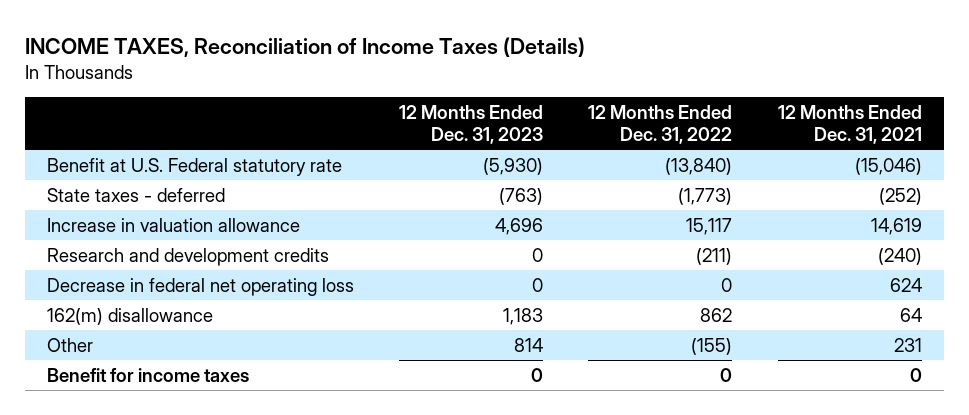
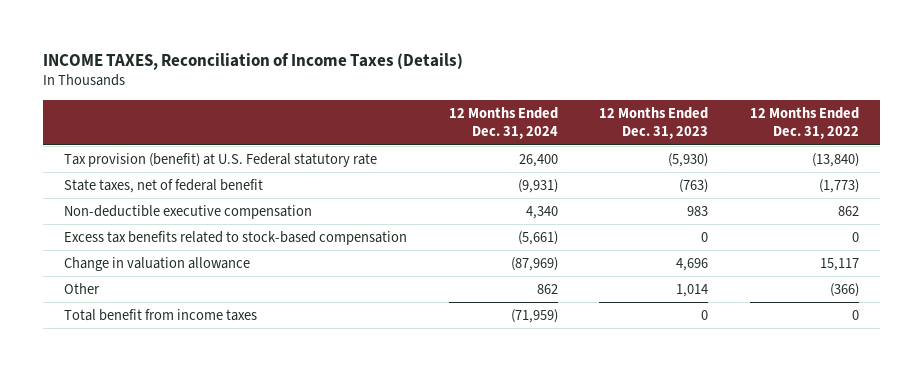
[777,104,922,145] 12 Months Ended Dec. 31, 2021 -> none
none -> [448,106,558,140] 12 Months Ended Dec. 31, 2024
[47,247,330,266] Research and development credits -> none
[47,277,355,296] Decrease in federal net operating loss -> none
[47,307,214,325] 162(m) disallowance -> none
[47,157,343,176] Benefit at U.S. Federal statutory rate -> [63,152,377,167] Tax provision (benefit) at U.S. Federal statutory rate
[47,187,226,202] State taxes - deferred -> [63,178,263,193] State taxes, net of federal benefit
none -> [63,204,312,219] Non-deductible executive compensation
none -> [63,230,407,245] Excess tax benefits related to stock-based compensation
[47,217,301,232] Increase in valuation allowance -> [63,256,250,271] Change in valuation allowance
[514,337,544,352] 814 -> [676,283,709,297] 1,014
[691,337,733,355] (155) -> [830,282,860,297] (366)
[47,367,250,382] Benefit for income taxes -> [63,308,257,321] Total benefit from income taxes

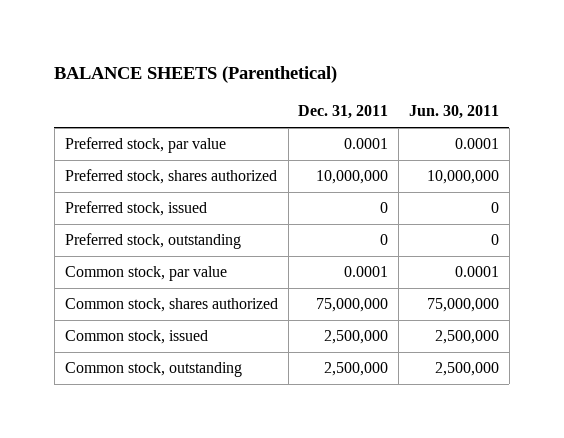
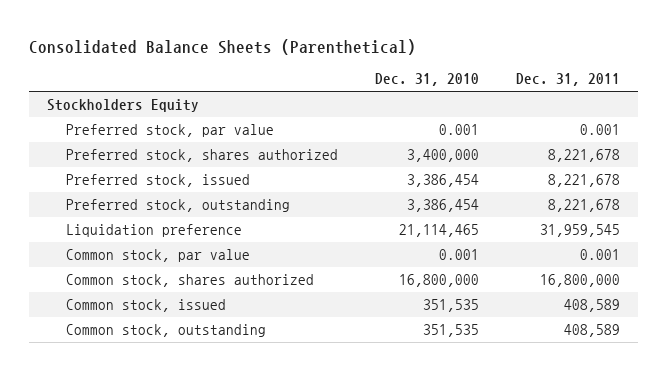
[54,66,338,84] BALANCE SHEETS (Parenthetical) -> [28,38,416,55] Consolidated Balance Sheets (Parenthetical)
[409,105,500,120] Jun. 30, 2011 -> none
none -> [374,73,479,87] Dec. 31, 2010
none -> [46,99,199,113] Stockholders Equity
[344,138,389,150] 0.0001 -> [579,124,620,136] 0.001
[316,170,389,185] 10,000,000 -> [547,149,620,163] 8,221,678
[380,202,389,214] 0 -> [547,174,620,188] 8,221,678
[380,234,389,246] 0 -> [547,199,620,213] 8,221,678
none -> [66,224,243,238] Liquidation preference
[344,266,389,278] 0.0001 -> [579,249,620,261] 0.001
[316,298,389,313] 75,000,000 -> [539,274,620,288] 16,800,000
[324,330,389,345] 2,500,000 -> [563,299,620,313] 408,589
[324,362,389,377] 2,500,000 -> [563,324,620,338] 408,589

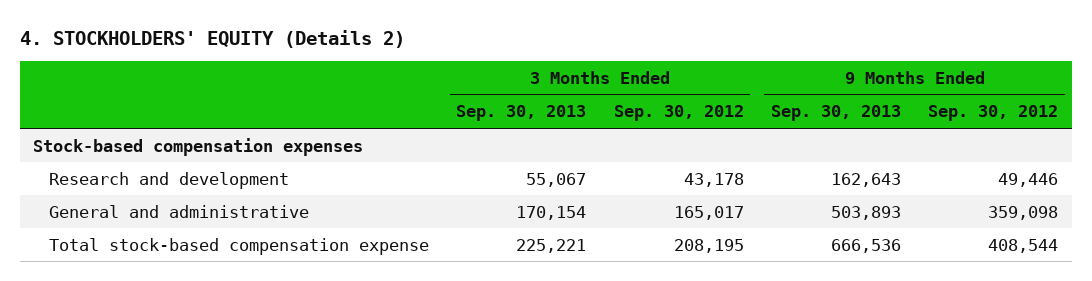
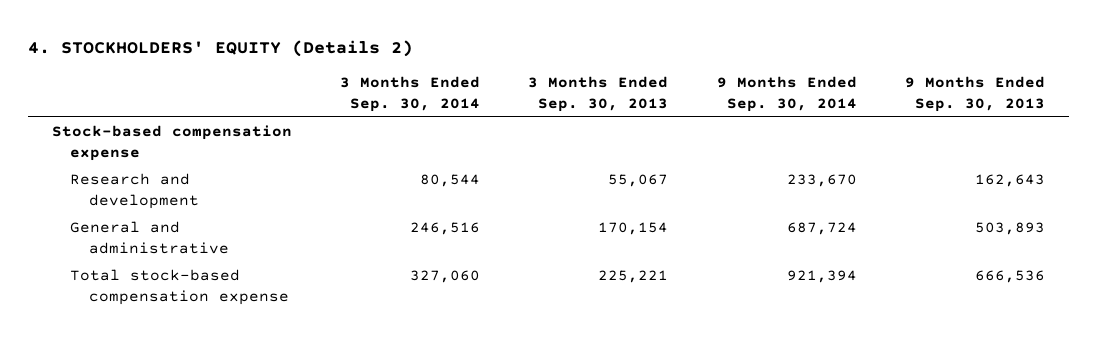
[613,105,744,122] Sep. 30, 2012 -> none
[928,105,1059,122] Sep. 30, 2012 -> none
none -> [339,76,480,113] 3 Months Ended Sep. 30, 2014
none -> [716,76,857,113] 9 Months Ended Sep. 30, 2014
[33,137,364,156] Stock-based compensation expenses -> [51,125,292,162] Stock-based compensation expense

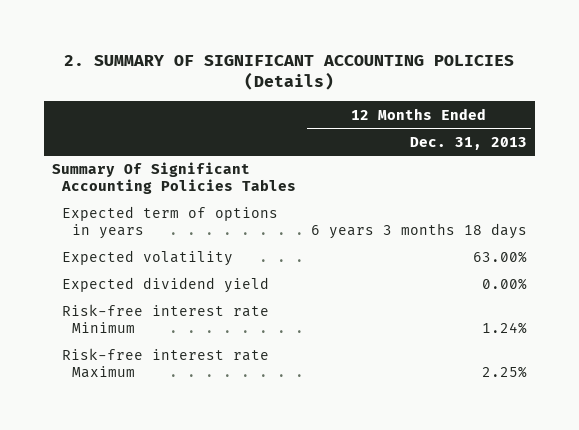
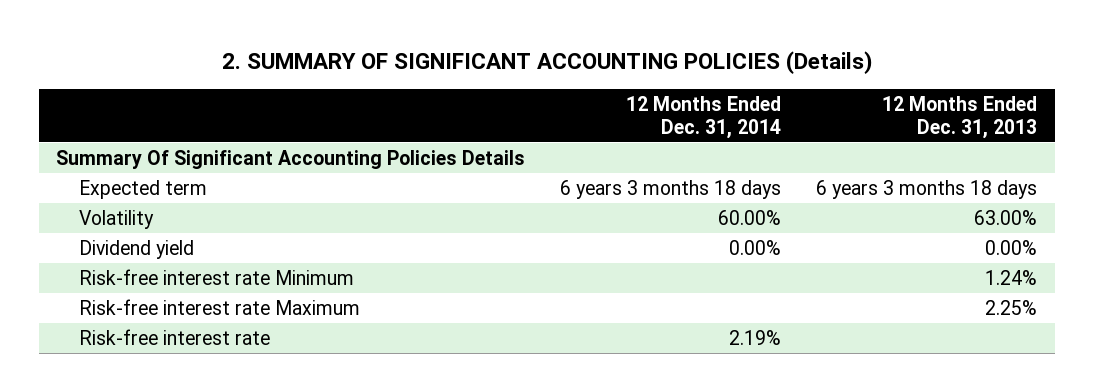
none -> [626,95,782,139] 12 Months Ended Dec. 31, 2014
[51,162,297,195] Summary Of Significant Accounting Policies Tables -> [56,149,526,169] Summary Of Significant Accounting Policies Details
[62,206,279,240] Expected term of options in years -> [79,179,208,199] Expected term
[62,250,234,267] Expected volatility -> [79,209,155,229] Volatility
[62,277,270,294] Expected dividend yield -> [79,239,195,259] Dividend yield
none -> [79,328,271,345] Risk-free interest rate

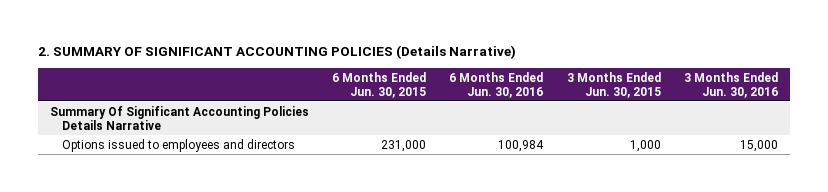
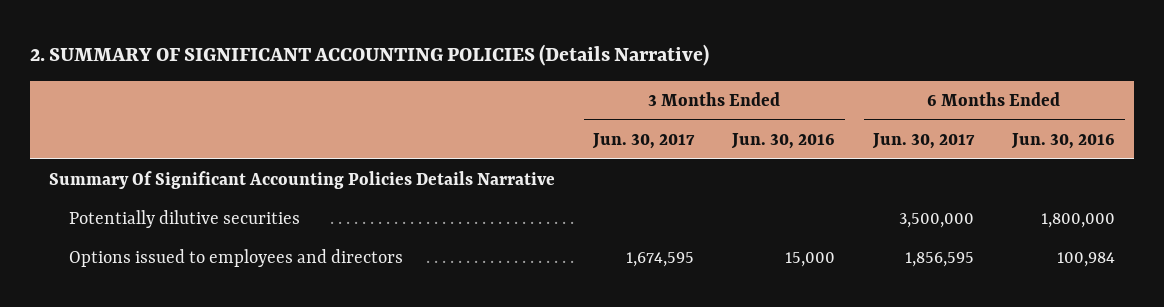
[332,71,427,98] 6 Months Ended Jun. 30, 2015 -> none
[566,71,661,98] 3 Months Ended Jun. 30, 2015 -> none
none -> [592,132,696,149] Jun. 30, 2017
none -> [872,132,976,149] Jun. 30, 2017
none -> [68,210,300,229] Potentially dilutive securities

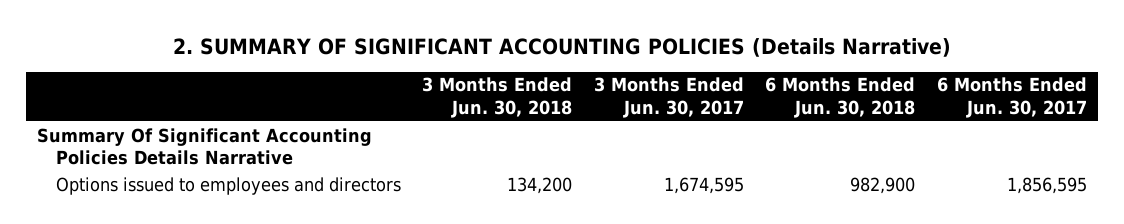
[731,132,836,149] Jun. 30, 2016 -> none
[1011,132,1116,149] Jun. 30, 2016 -> none
none -> [422,77,573,118] 3 Months Ended Jun. 30, 2018
none -> [765,77,916,118] 6 Months Ended Jun. 30, 2018
[68,210,300,229] Potentially dilutive securities -> none

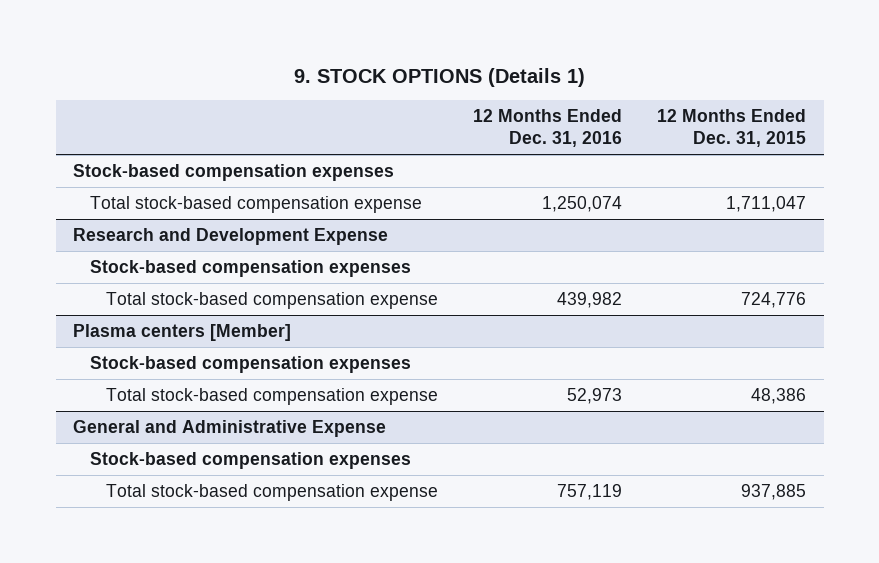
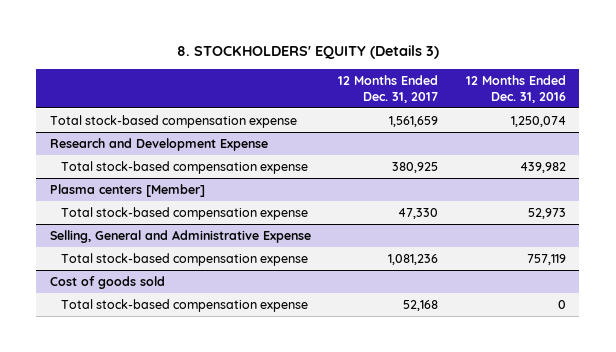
[293,67,585,87] 9. STOCK OPTIONS (Details 1) -> [176,45,439,60] 8. STOCKHOLDERS' EQUITY (Details 3)
[657,108,807,148] 12 Months Ended Dec. 31, 2015 -> none
none -> [338,74,439,103] 12 Months Ended Dec. 31, 2017
[73,163,395,181] Stock-based compensation expenses -> none
[89,259,411,277] Stock-based compensation expenses -> none
[89,355,411,373] Stock-based compensation expenses -> none
[89,451,411,469] Stock-based compensation expenses -> none
[73,419,387,437] General and Administrative Expense -> [49,230,311,244] Selling, General and Administrative Expense
none -> [49,276,165,290] Cost of goods sold
none -> [60,299,308,313] Total stock-based compensation expense

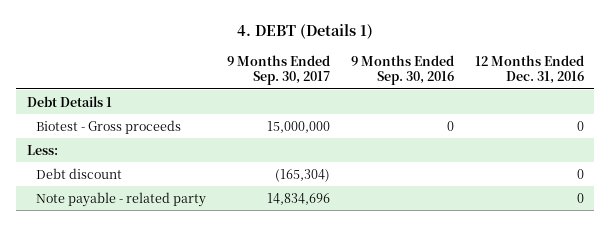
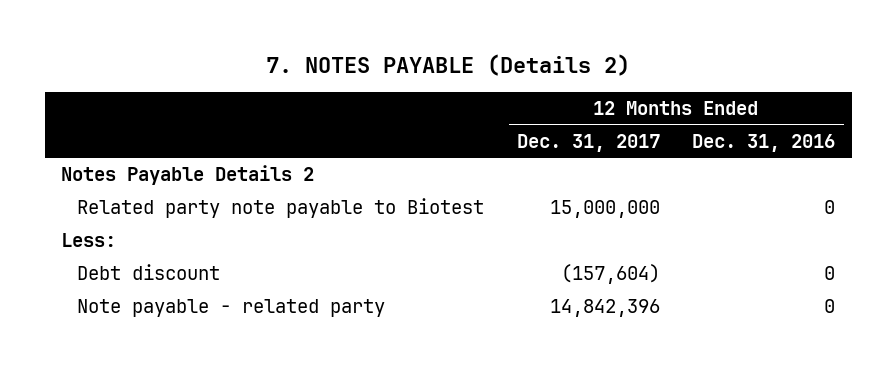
[237,23,374,39] 4. DEBT (Details 1) -> [266,54,631,77] 7. NOTES PAYABLE (Details 2)
[226,54,330,86] 9 Months Ended Sep. 30, 2017 -> none
[350,54,454,86] 9 Months Ended Sep. 30, 2016 -> none
none -> [516,133,660,152] Dec. 31, 2017
[26,95,112,107] Debt Details 1 -> [60,165,314,186] Notes Payable Details 2
[36,119,182,134] Biotest - Gross proceeds -> [77,198,485,219] Related party note payable to Biotest

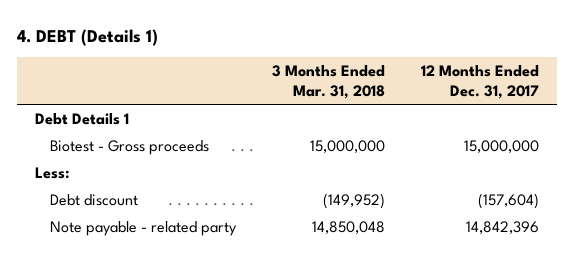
[266,54,631,77] 7. NOTES PAYABLE (Details 2) -> [17,28,159,46] 4. DEBT (Details 1)
[692,133,836,152] Dec. 31, 2016 -> none
none -> [271,64,385,100] 3 Months Ended Mar. 31, 2018
[60,165,314,186] Notes Payable Details 2 -> [35,112,130,125] Debt Details 1
[77,198,485,219] Related party note payable to Biotest -> [49,139,209,155] Biotest - Gross proceeds

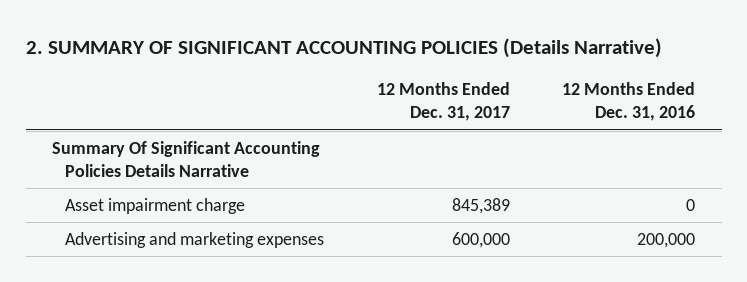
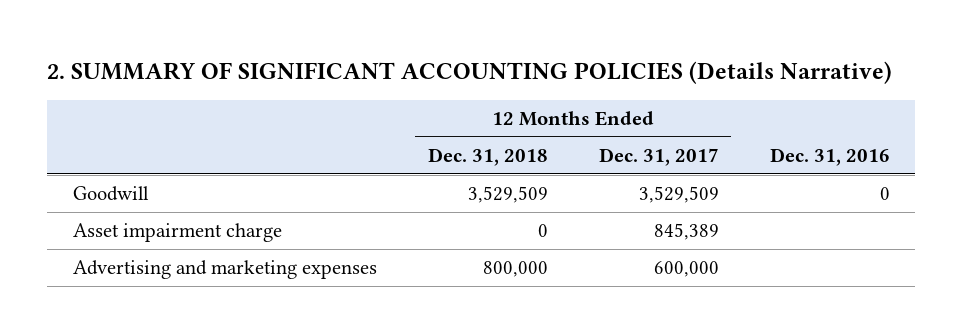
[562,82,696,122] 12 Months Ended Dec. 31, 2016 -> none
none -> [427,148,548,167] Dec. 31, 2018
none -> [769,148,890,167] Dec. 31, 2016
[51,141,320,178] Summary Of Significant Accounting Policies Details Narrative -> none
none -> [72,186,149,202] Goodwill

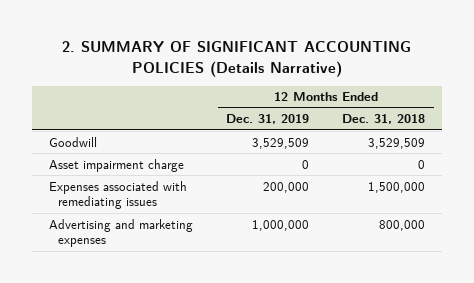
[598,148,719,167] Dec. 31, 2017 -> none
[769,148,890,167] Dec. 31, 2016 -> none
none -> [226,114,310,125] Dec. 31, 2019
none -> [48,180,187,210] Expenses associated with remediating issues

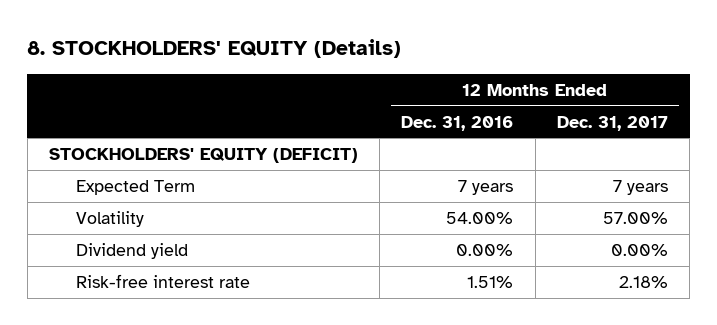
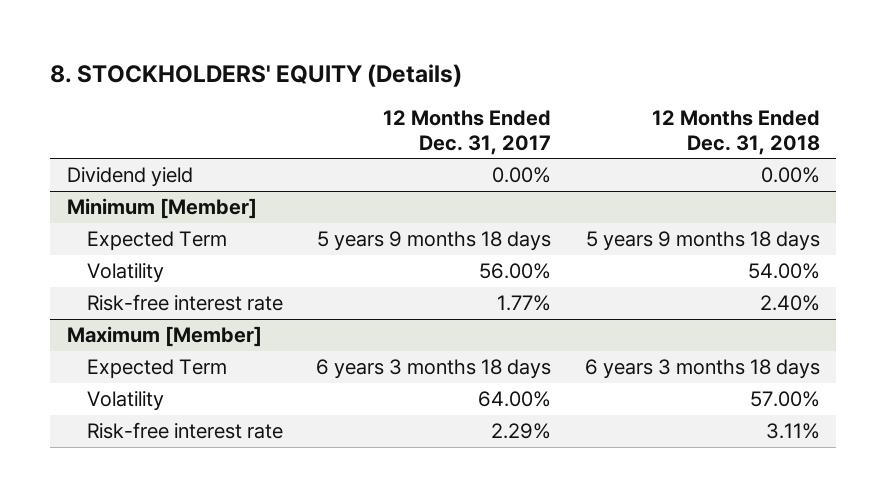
[401,115,514,131] Dec. 31, 2016 -> none
none -> [651,109,820,155] 12 Months Ended Dec. 31, 2018
[48,148,358,164] STOCKHOLDERS' EQUITY (DEFICIT) -> none
[75,180,195,196] Expected Term -> none
[75,211,144,228] Volatility -> none
none -> [66,198,257,220] Minimum [Member]
none -> [86,231,227,252] Expected Term
none -> [86,263,164,284] Volatility
[618,276,668,289] 2.18% -> [497,295,552,312] 1.77%
none -> [66,326,262,348] Maximum [Member]
none -> [86,359,227,380] Expected Term
none -> [86,391,164,412] Volatility
none -> [86,422,283,440] Risk-free interest rate

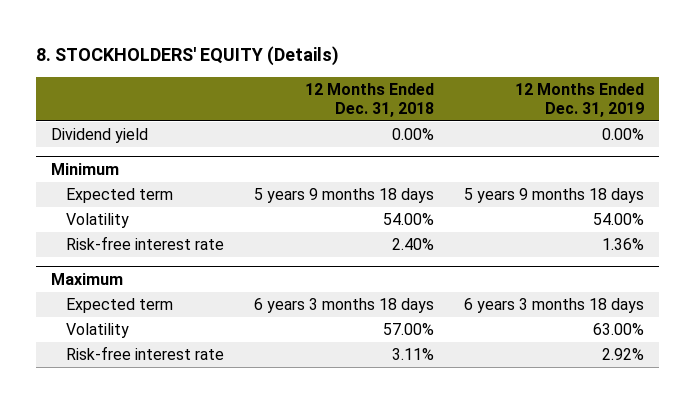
[383,109,552,155] 12 Months Ended Dec. 31, 2017 -> none
none -> [515,82,645,117] 12 Months Ended Dec. 31, 2019
[66,198,257,220] Minimum [Member] -> [51,162,120,175] Minimum
[86,231,227,252] Expected Term -> [65,188,173,204] Expected term
[66,326,262,348] Maximum [Member] -> [51,272,124,285] Maximum
[86,359,227,380] Expected Term -> [65,298,173,314] Expected term

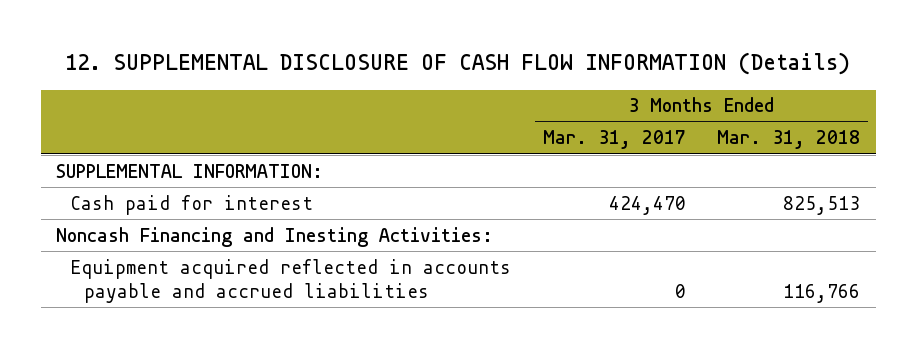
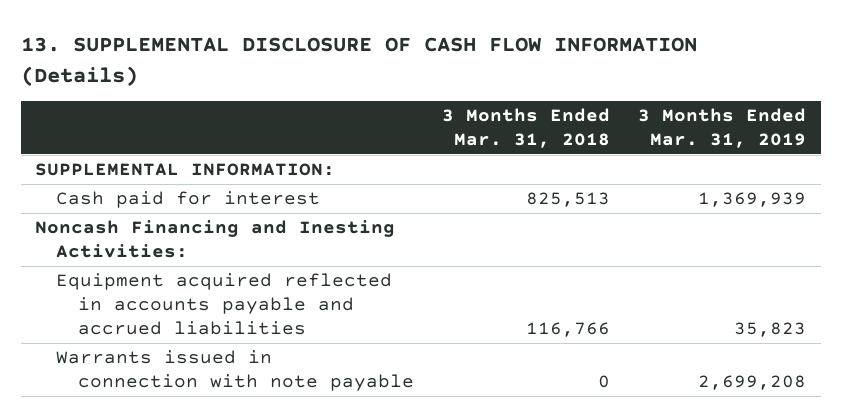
[65,52,851,76] 12. SUPPLEMENTAL DISCLOSURE OF CASH FLOW INFORMATION (Details) -> [21,37,698,86] 13. SUPPLEMENTAL DISCLOSURE OF CASH FLOW INFORMATION (Details)
[542,130,686,150] Mar. 31, 2017 -> none
none -> [638,108,807,149] 3 Months Ended Mar. 31, 2019
none -> [56,350,414,392] Warrants issued in connection with note payable

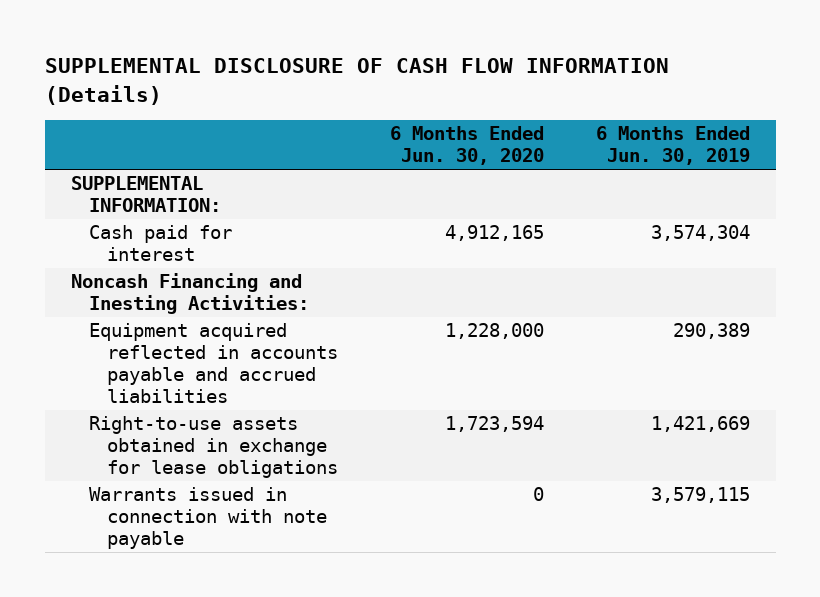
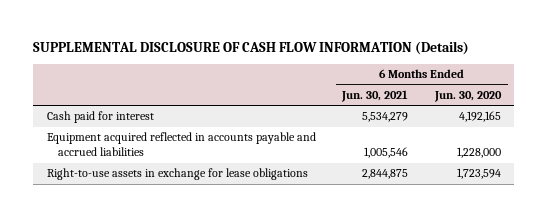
[595,126,750,166] 6 Months Ended Jun. 30, 2019 -> none
none -> [341,89,409,102] Jun. 30, 2021
[70,176,221,213] SUPPLEMENTAL INFORMATION: -> none
[70,273,309,315] Noncash Financing and Inesting Activities: -> none
[444,225,544,242] 4,912,165 -> [458,111,501,123] 4,192,165
[88,487,327,550] Warrants issued in connection with note payable -> none
[88,416,338,479] Right-to-use assets obtained in exchange for lease obligations -> [46,168,308,181] Right-to-use assets in exchange for lease obligations

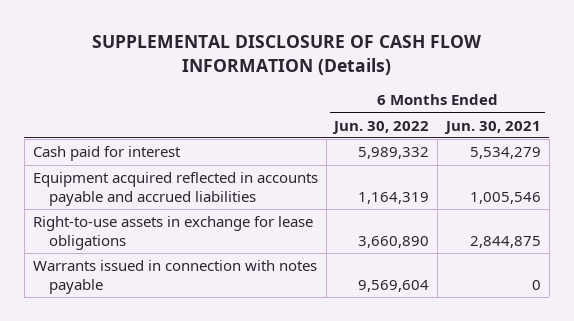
[433,90,502,102] Jun. 30, 2020 -> none
none -> [332,120,430,134] Jun. 30, 2022
none -> [32,260,317,294] Warrants issued in connection with notes payable

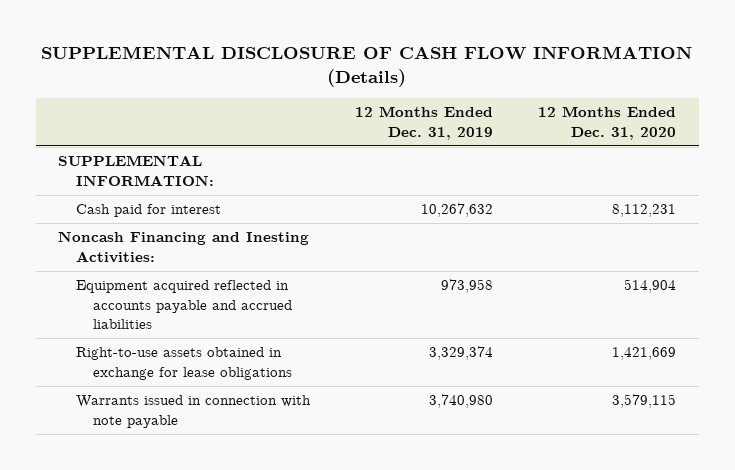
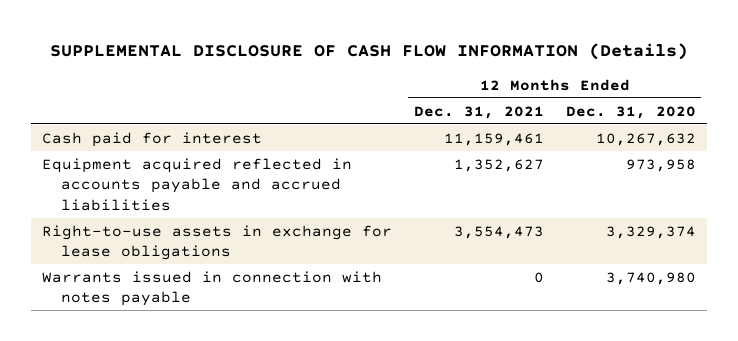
[355,106,494,140] 12 Months Ended Dec. 31, 2019 -> none
none -> [413,105,544,119] Dec. 31, 2021
[58,155,214,186] SUPPLEMENTAL INFORMATION: -> none
[58,231,310,263] Noncash Financing and Inesting Activities: -> none
[612,204,677,218] 8,112,231 -> [595,132,696,146] 10,267,632
[624,279,677,294] 514,904 -> [625,158,696,172] 973,958
[75,347,292,380] Right-to-use assets obtained in exchange for lease obligations -> [42,224,393,261] Right-to-use assets in exchange for lease obligations
[612,347,677,361] 1,421,669 -> [605,225,696,239] 3,329,374
[75,395,311,428] Warrants issued in connection with note payable -> [42,270,383,307] Warrants issued in connection with notes payable
[612,394,677,409] 3,579,115 -> [605,271,696,285] 3,740,980

